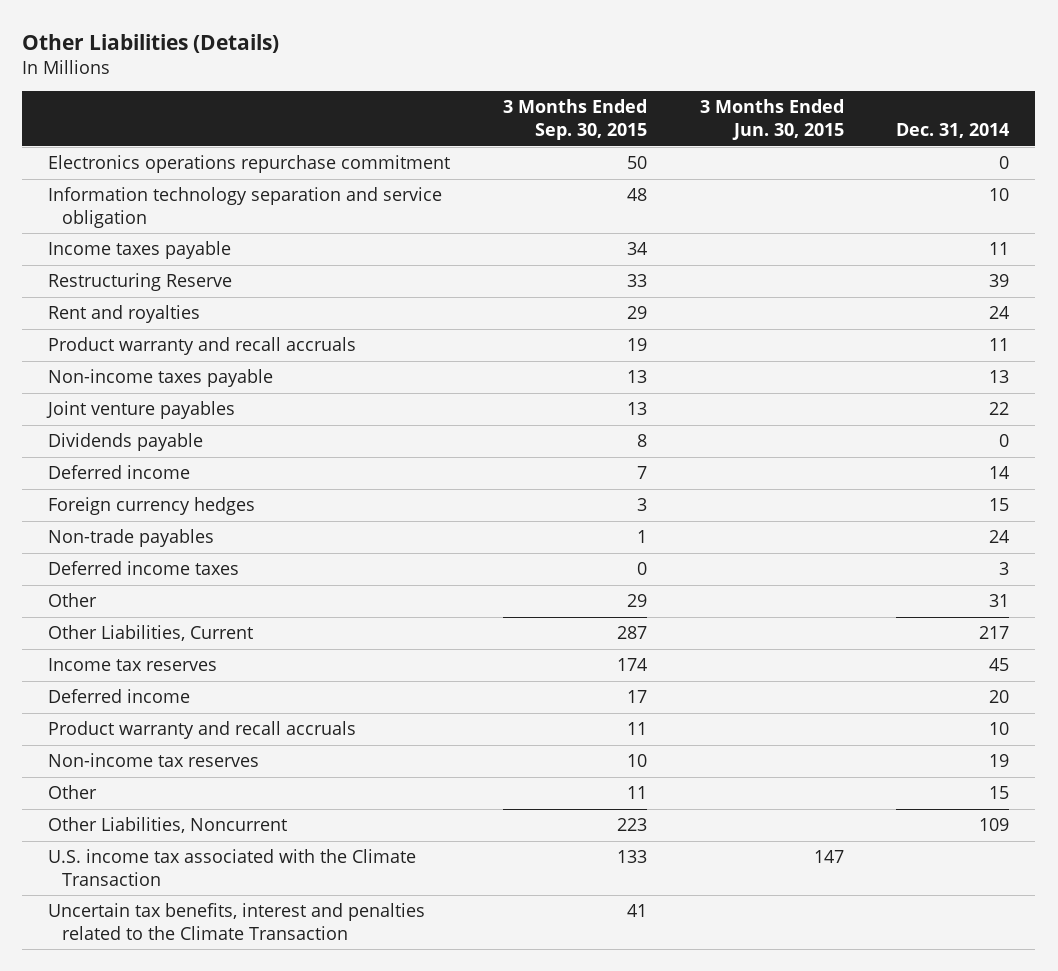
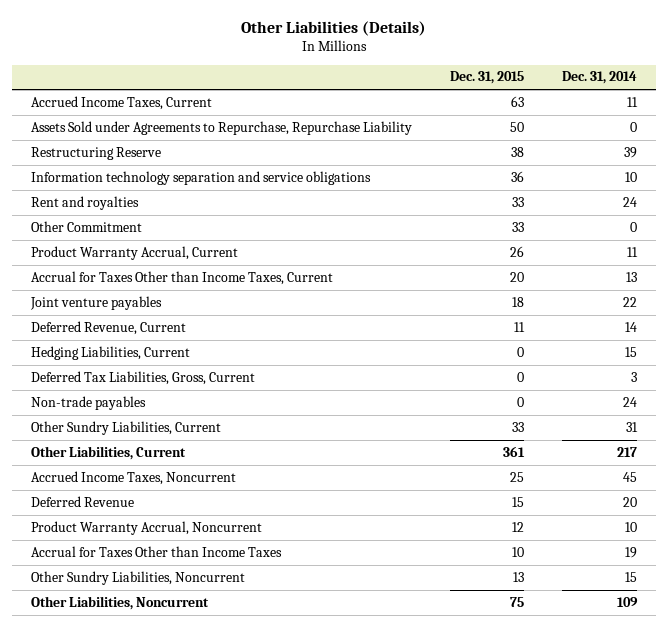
[503,99,648,141] 3 Months Ended Sep. 30, 2015 -> none
[699,99,844,141] 3 Months Ended Jun. 30, 2015 -> none
none -> [450,71,525,85] Dec. 31, 2015
[48,155,451,174] Electronics operations repurchase commitment -> none
[48,187,443,228] Information technology separation and service obligation -> none
[48,241,232,260] Income taxes payable -> [31,95,213,110] Accrued Income Taxes, Current
none -> [31,120,413,135] Assets Sold under Agreements to Repurchase, Repurchase Liability
none -> [31,170,372,185] Information technology separation and service obligations
none -> [31,220,143,232] Other Commitment
[48,337,357,356] Product warranty and recall accruals -> [31,245,239,260] Product Warranty Accrual, Current
[48,369,274,388] Non-income taxes payable -> [31,270,334,285] Accrual for Taxes Other than Income Taxes, Current
[48,433,204,452] Dividends payable -> none
[48,465,191,480] Deferred income -> [31,320,187,335] Deferred Revenue, Current
[48,497,256,516] Foreign currency hedges -> [31,345,191,360] Hedging Liabilities, Current
none -> [31,370,256,385] Deferred Tax Liabilities, Gross, Current
[48,561,240,576] Deferred income taxes -> none
[48,593,98,608] Other -> [31,420,222,435] Other Sundry Liabilities, Current
[48,658,218,672] Income tax reserves -> [31,470,237,485] Accrued Income Taxes, Noncurrent
[48,689,191,704] Deferred income -> [31,495,135,507] Deferred Revenue
[48,721,357,740] Product warranty and recall accruals -> [31,520,263,535] Product Warranty Accrual, Noncurrent
[48,753,260,768] Non-income tax reserves -> [31,545,283,557] Accrual for Taxes Other than Income Taxes
[48,785,98,800] Other -> [31,570,246,585] Other Sundry Liabilities, Noncurrent
[48,849,417,886] U.S. income tax associated with the Climate Transaction -> none
[48,903,426,940] Uncertain tax benefits, interest and penalties related to the Climate Transaction -> none

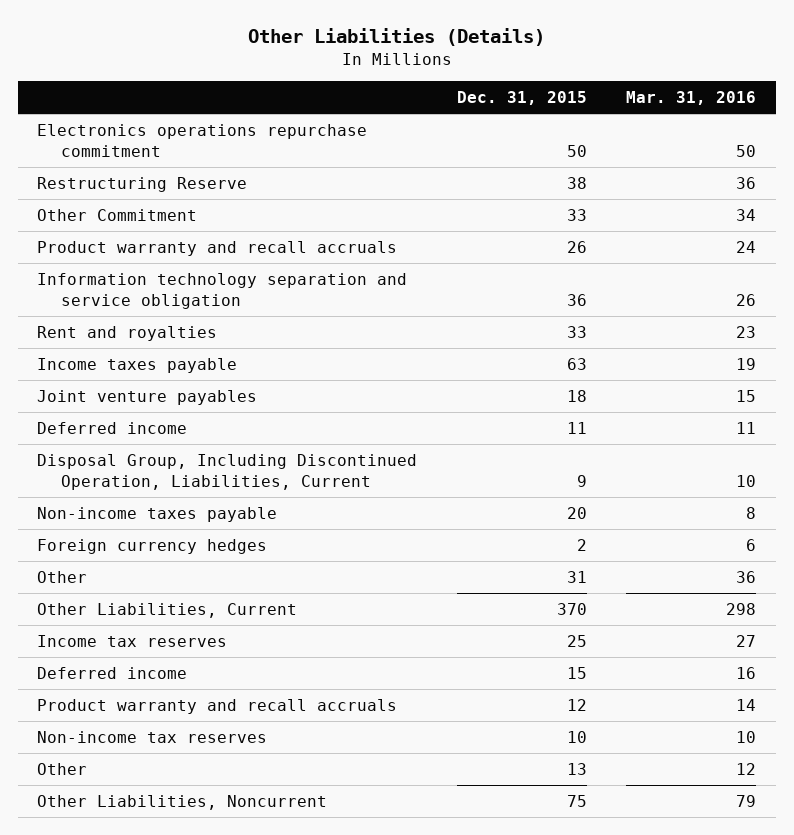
[562,71,638,85] Dec. 31, 2014 -> none
none -> [626,90,757,105] Mar. 31, 2016
[31,95,213,110] Accrued Income Taxes, Current -> none
[31,120,413,135] Assets Sold under Agreements to Repurchase, Repurchase Liability -> none
none -> [37,124,368,157] Electronics operations repurchase commitment
[31,170,372,185] Information technology separation and service obligations -> none
[31,270,334,285] Accrual for Taxes Other than Income Taxes, Current -> none
[31,245,239,260] Product Warranty Accrual, Current -> [37,241,398,257] Product warranty and recall accruals
none -> [37,273,408,309] Information technology separation and service obligation
[31,195,140,210] Rent and royalties -> [37,326,218,342] Rent and royalties
none -> [37,358,238,374] Income taxes payable
[31,345,191,360] Hedging Liabilities, Current -> none
[31,370,256,385] Deferred Tax Liabilities, Gross, Current -> none
[31,395,147,410] Non-trade payables -> none
[31,320,187,335] Deferred Revenue, Current -> [37,422,188,435] Deferred income
none -> [37,454,418,490] Disposal Group, Including Discontinued Operation, Liabilities, Current
none -> [37,507,278,523] Non-income taxes payable
none -> [37,539,268,555] Foreign currency hedges
[31,420,222,435] Other Sundry Liabilities, Current -> [37,571,88,584] Other
[512,421,525,432] 33 -> [566,571,587,584] 31
[503,445,526,457] 361 -> [556,603,587,616] 370
[31,470,237,485] Accrued Income Taxes, Noncurrent -> [37,635,228,648] Income tax reserves
[31,495,135,507] Deferred Revenue -> [37,667,188,680] Deferred income
[31,520,263,535] Product Warranty Accrual, Noncurrent -> [37,699,398,715] Product warranty and recall accruals
[31,545,283,557] Accrual for Taxes Other than Income Taxes -> [37,731,268,744] Non-income tax reserves
[31,570,246,585] Other Sundry Liabilities, Noncurrent -> [37,763,88,776] Other

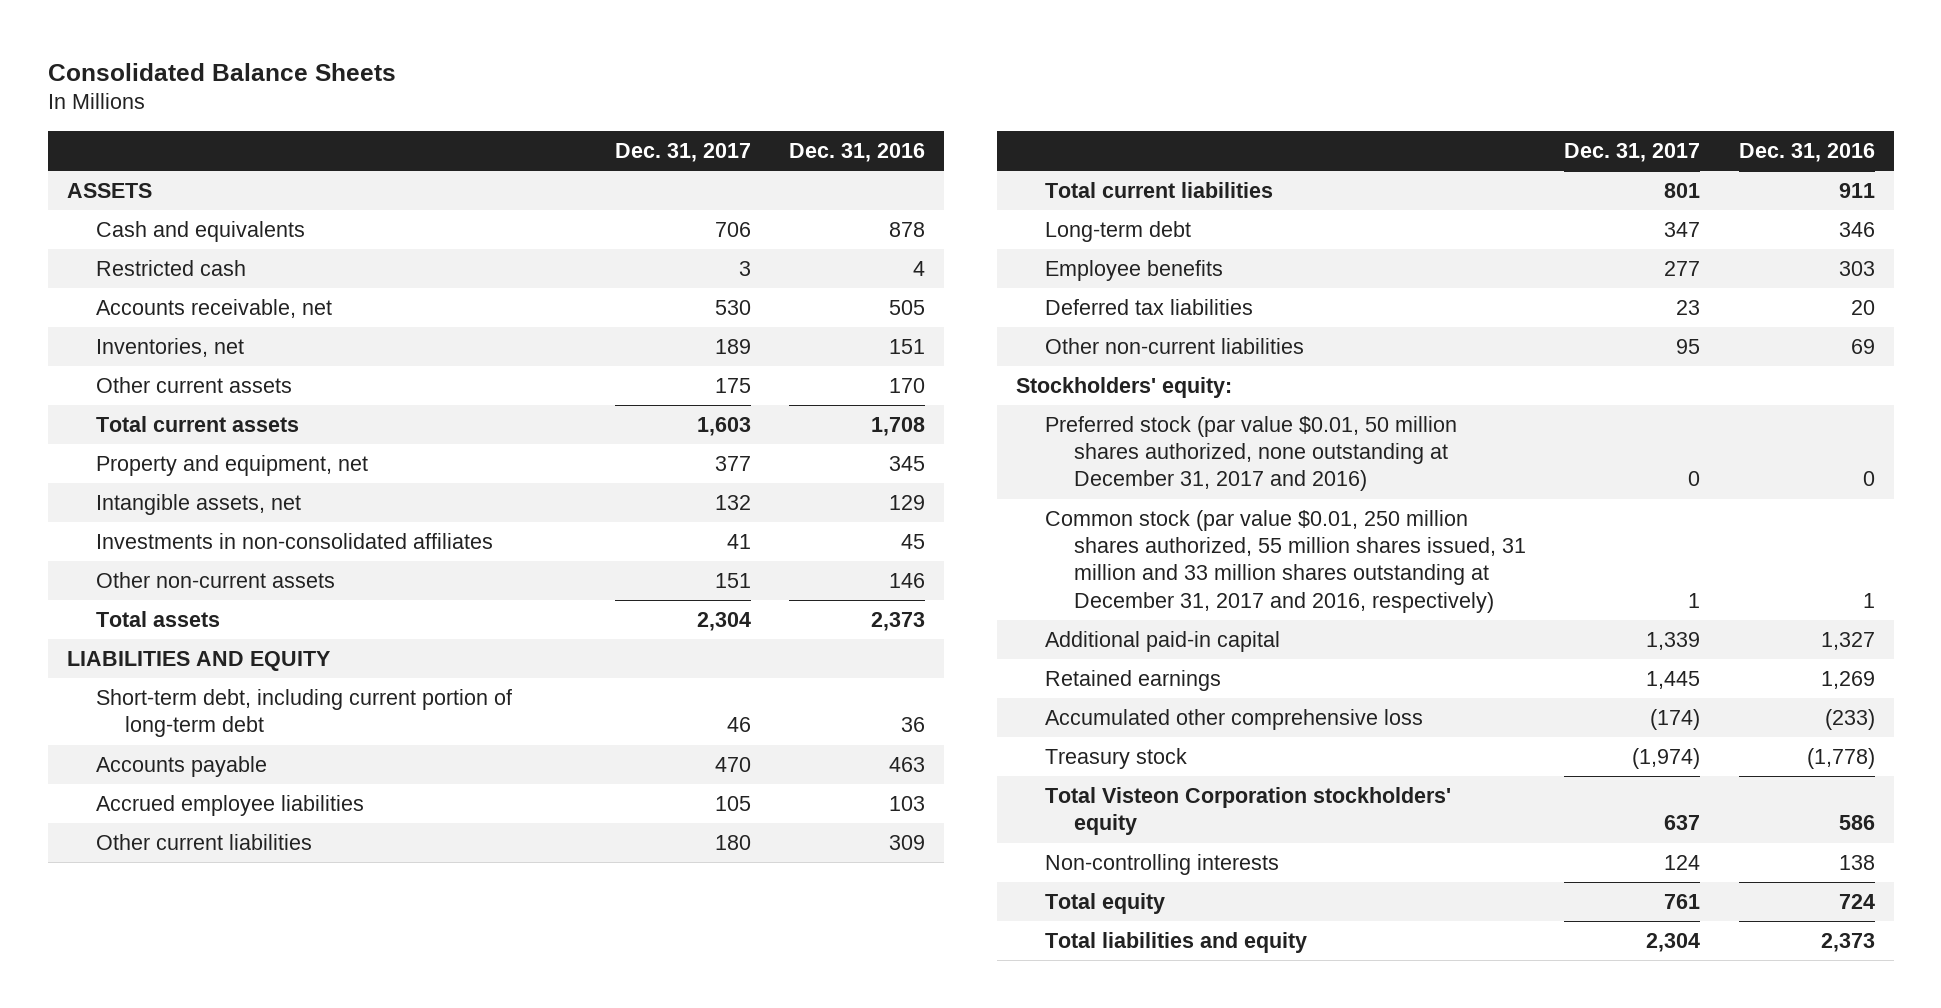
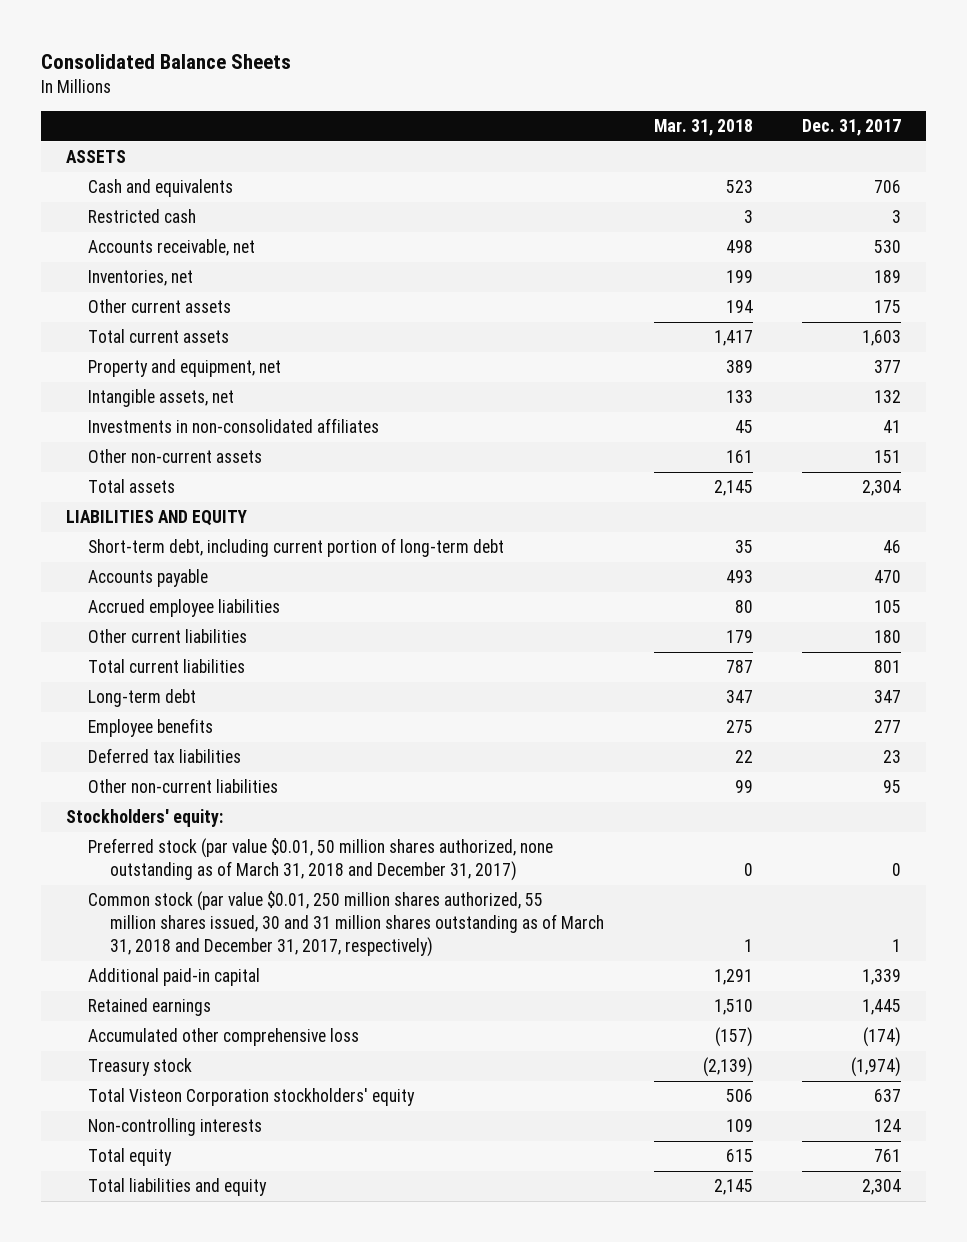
[789,142,926,162] Dec. 31, 2016 -> none
none -> [653,118,753,136] Mar. 31, 2018
[1045,416,1458,492] Preferred stock (par value $0.01, 50 million shares authorized, none outstanding at December 31, 2017 and 2016) -> [88,838,554,882] Preferred stock (par value $0.01, 50 million shares authorized, none outstanding as of March 31, 2018 and December 31, 2017)
[1045,510,1527,613] Common stock (par value $0.01, 250 million shares authorized, 55 million shares issued, 31 million and 33 million shares outstanding at December 31, 2017 and 2016, respectively) -> [88,891,605,958] Common stock (par value $0.01, 250 million shares authorized, 55 million shares issued, 30 and 31 million shares outstanding as of March 31, 2018 and December 31, 2017, respectively)

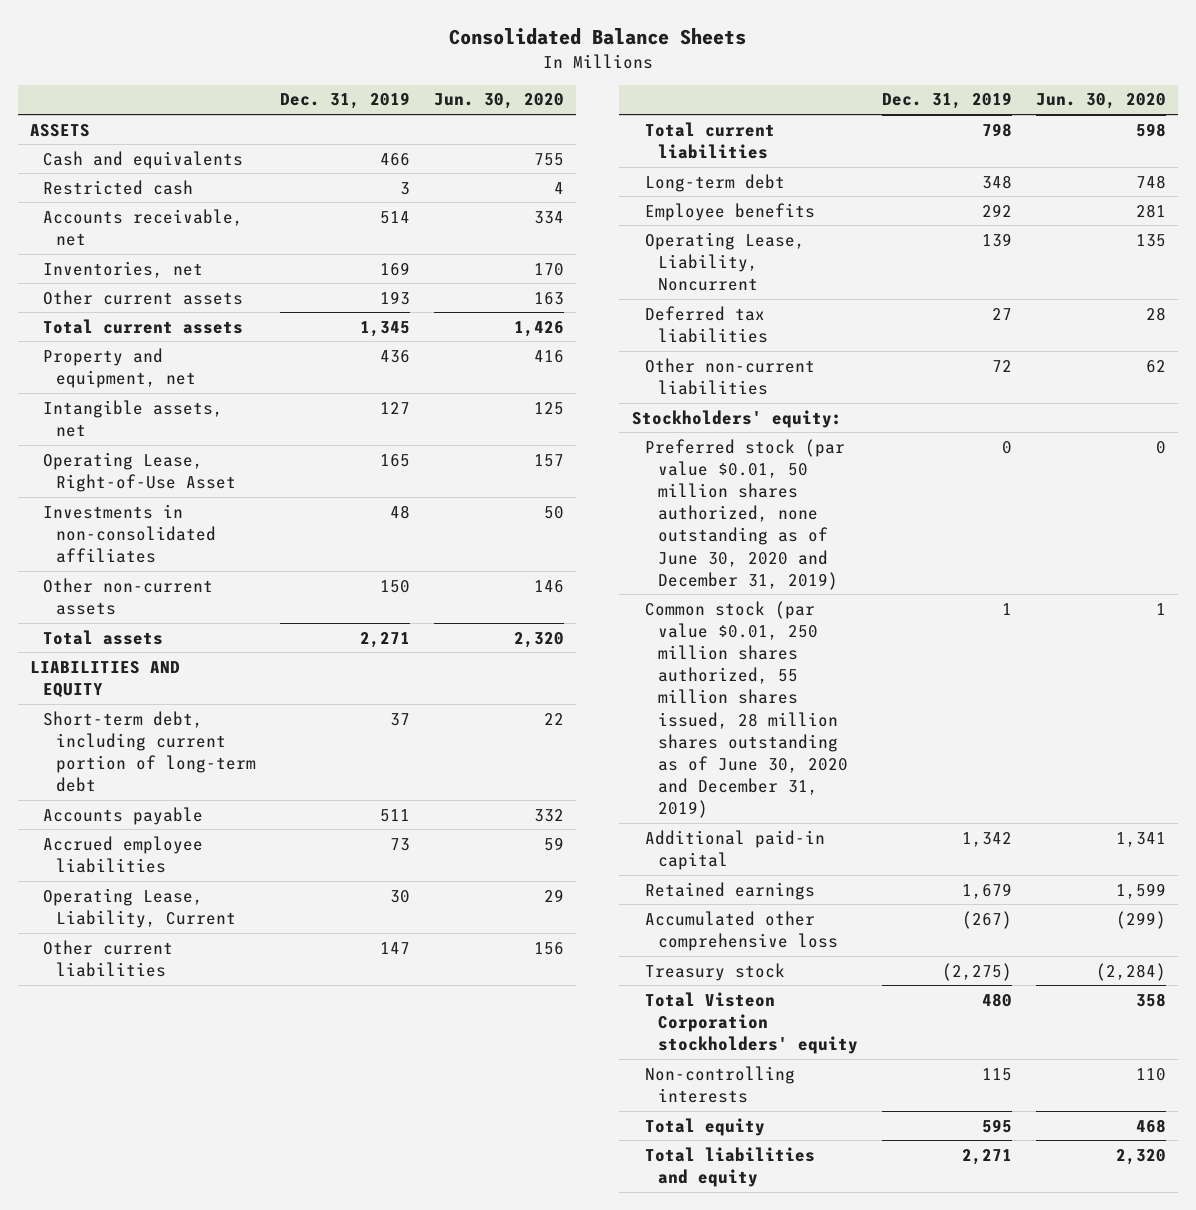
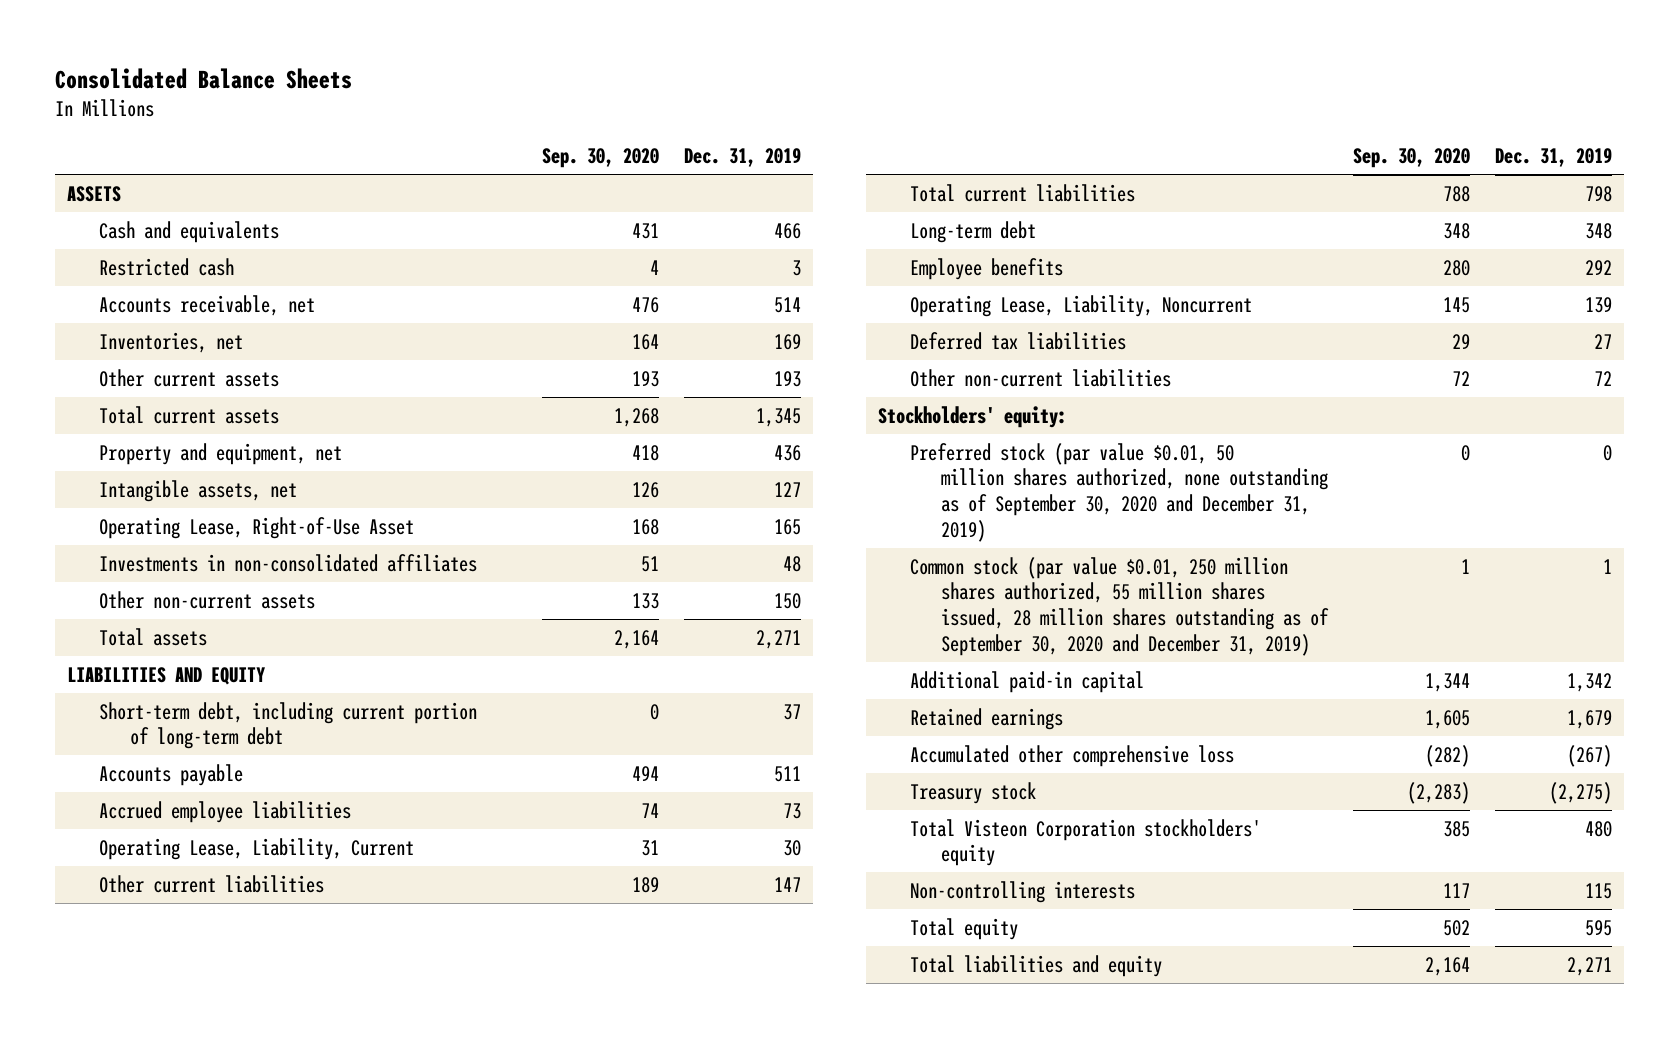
[434,93,565,110] Jun. 30, 2020 -> none
none -> [542,148,660,169] Sep. 30, 2020
[644,438,845,590] Preferred stock (par value $0.01, 50 million shares authorized, none outstanding as of June 30, 2020 and December 31, 2019) -> [909,442,1329,542] Preferred stock (par value $0.01, 50 million shares authorized, none outstanding as of September 30, 2020 and December 31, 2019)
[644,600,848,819] Common stock (par value $0.01, 250 million shares authorized, 55 million shares issued, 28 million shares outstanding as of June 30, 2020 and December 31, 2019) -> [909,556,1330,656] Common stock (par value $0.01, 250 million shares authorized, 55 million shares issued, 28 million shares outstanding as of September 30, 2020 and December 31, 2019)

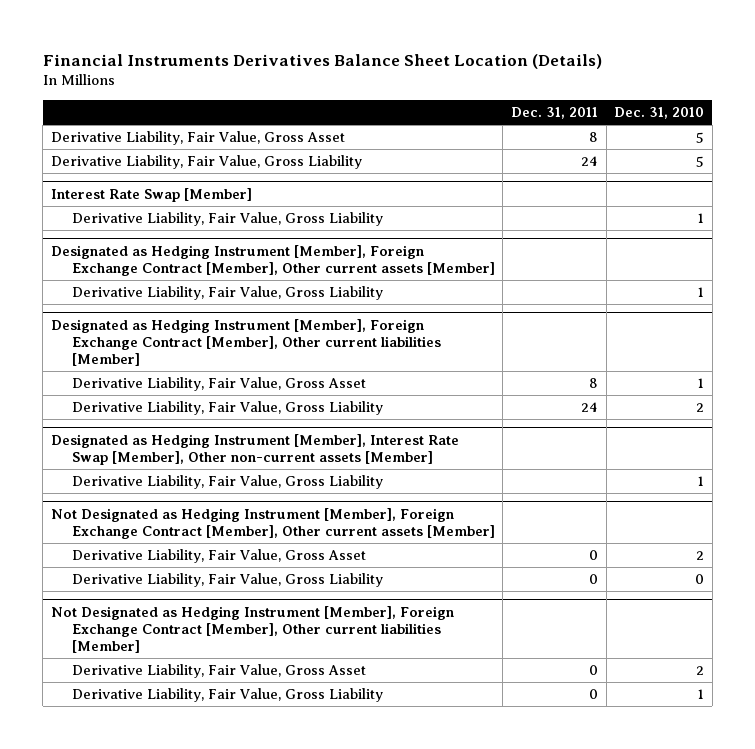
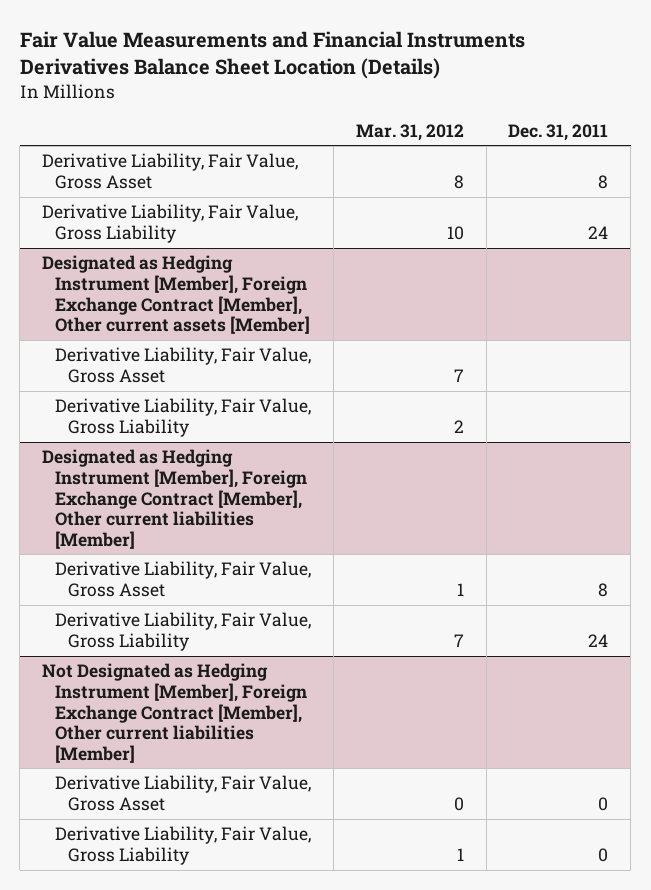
[42,53,602,69] Financial Instruments Derivatives Balance Sheet Location (Details) -> [19,31,525,80] Fair Value Measurements and Financial Instruments Derivatives Balance Sheet Location (Details)
[614,107,705,120] Dec. 31, 2010 -> none
none -> [355,123,464,141] Mar. 31, 2012
[50,187,252,202] Interest Rate Swap [Member] -> none
[71,212,383,227] Derivative Liability, Fair Value, Gross Liability -> none
none -> [55,347,312,383] Derivative Liability, Fair Value, Gross Asset
[50,433,459,465] Designated as Hedging Instrument [Member], Interest Rate Swap [Member], Other non-current assets [Member] -> none
[71,475,383,490] Derivative Liability, Fair Value, Gross Liability -> none
[50,507,495,539] Not Designated as Hedging Instrument [Member], Foreign Exchange Contract [Member], Other current assets [Member] -> none
[71,549,366,564] Derivative Liability, Fair Value, Gross Asset -> none
[71,573,383,588] Derivative Liability, Fair Value, Gross Liability -> none

